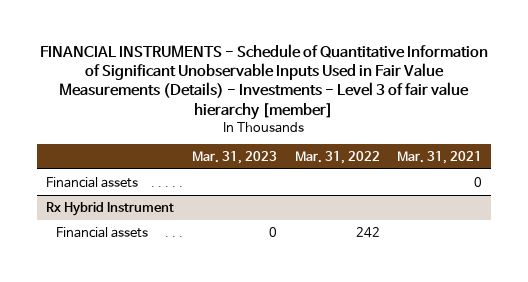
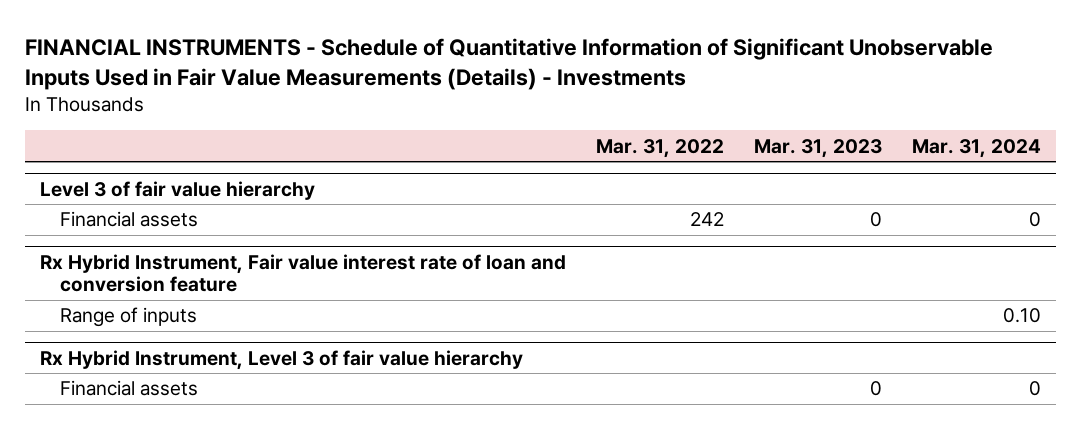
[40,43,489,120] FINANCIAL INSTRUMENTS - Schedule of Quantitative Information of Significant Unobservable Inputs Used in Fair Value Measurements (Details) - Investments - Level 3 of fair value hierarchy [member] -> [24,37,993,90] FINANCIAL INSTRUMENTS - Schedule of Quantitative Information of Significant Unobservable Inputs Used in Fair Value Measurements (Details) - Investments
[397,151,483,165] Mar. 31, 2021 -> none
none -> [912,138,1042,158] Mar. 31, 2024
[46,176,139,188] Financial assets -> none
[46,201,175,216] Rx Hybrid Instrument -> [39,180,315,200] Level 3 of fair value hierarchy
none -> [39,253,566,292] Rx Hybrid Instrument, Fair value interest rate of loan and conversion feature
none -> [60,307,198,328] Range of inputs
none -> [39,349,523,370] Rx Hybrid Instrument, Level 3 of fair value hierarchy
none -> [60,380,199,397] Financial assets

